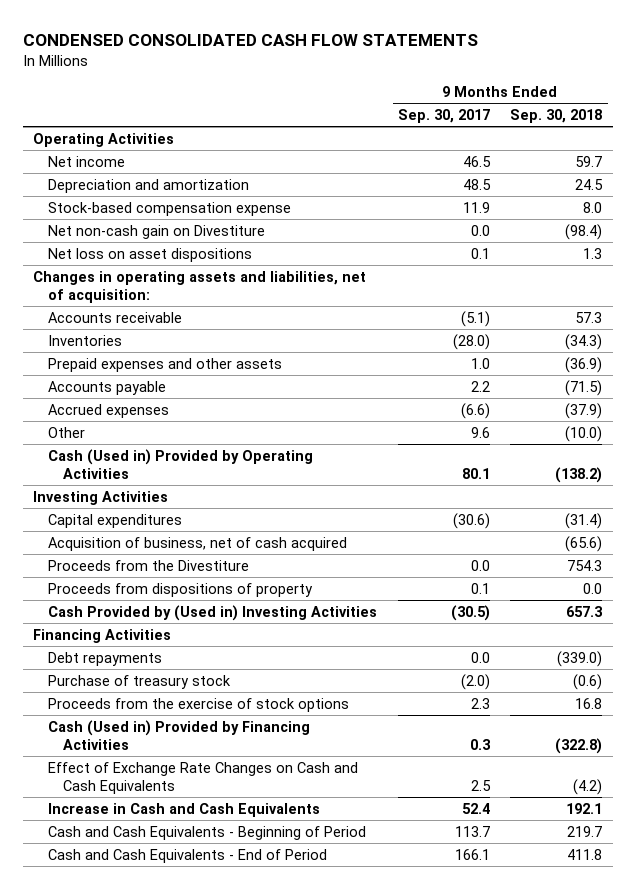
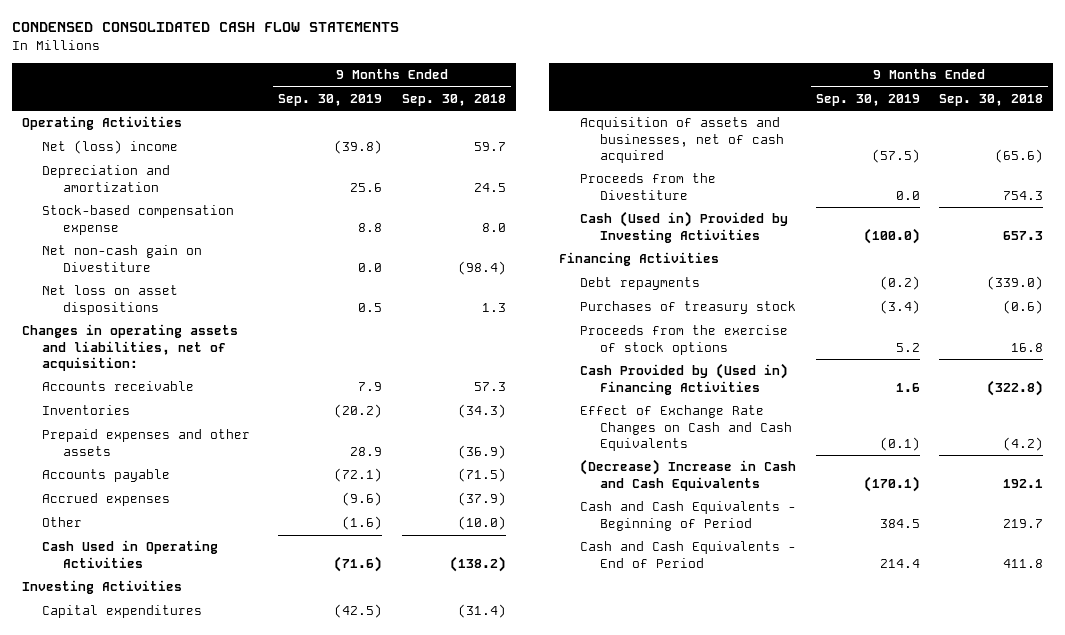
[397,109,490,124] Sep. 30, 2017 -> none
none -> [278,93,383,106] Sep. 30, 2019
[48,155,126,167] Net income -> [42,140,179,155] Net (loss) income
[48,448,314,480] Cash (Used in) Provided by Operating Activities -> [42,540,219,568] Cash Used in Operating Activities
[48,536,348,551] Acquisition of business, net of cash acquired -> [579,117,785,164] Acquisition of assets and businesses, net of cash acquired
[48,582,314,597] Proceeds from dispositions of property -> none
[48,604,378,621] Cash Provided by (Used in) Investing Activities -> [579,211,788,243] Cash (Used in) Provided by Investing Activities
[48,674,232,689] Purchase of treasury stock -> [579,301,796,315] Purchases of treasury stock
[48,719,311,751] Cash (Used in) Provided by Financing Activities -> [579,363,788,395] Cash Provided by (Used in) Financing Activities
[48,802,321,817] Increase in Cash and Cash Equivalents -> [579,459,796,491] (Decrease) Increase in Cash and Cash Equivalents

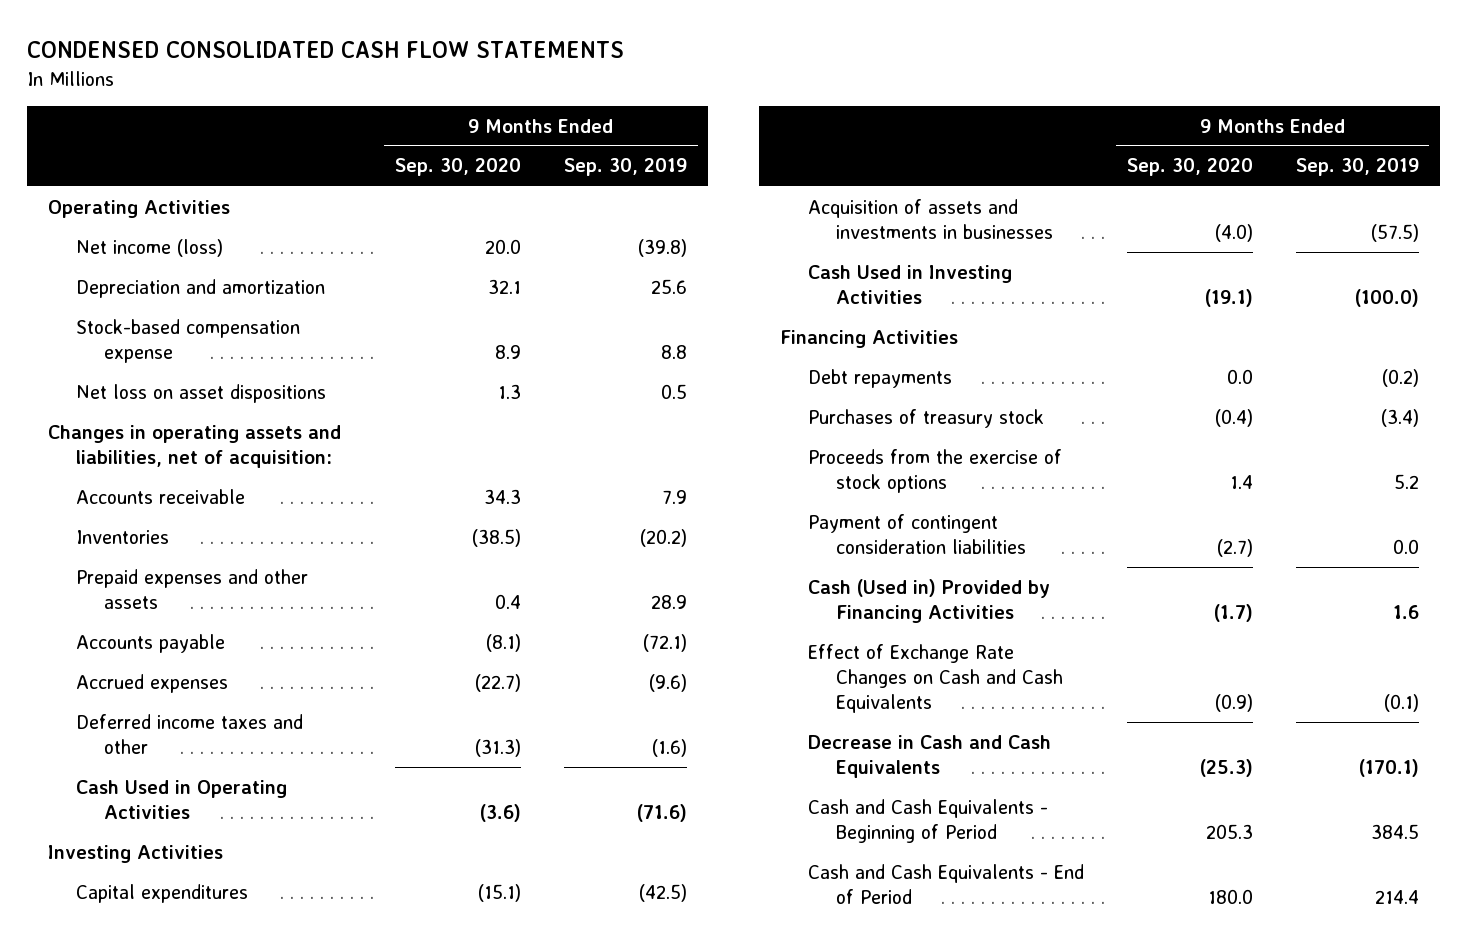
[402,93,507,106] Sep. 30, 2018 -> none
none -> [394,158,521,177] Sep. 30, 2020
[42,140,179,155] Net (loss) income -> [76,238,224,257] Net income (loss)
[42,245,203,272] Net non-cash gain on Divestiture -> none
[42,517,83,528] Other -> [76,713,304,755] Deferred income taxes and other
[579,173,716,200] Proceeds from the Divestiture -> none
[579,117,785,164] Acquisition of assets and businesses, net of cash acquired -> [807,198,1053,240] Acquisition of assets and investments in businesses
[579,211,788,243] Cash (Used in) Provided by Investing Activities -> [807,264,1012,305] Cash Used in Investing Activities
none -> [807,513,1026,555] Payment of contingent consideration liabilities
[579,363,788,395] Cash Provided by (Used in) Financing Activities -> [807,578,1050,624] Cash (Used in) Provided by Financing Activities
[579,459,796,491] (Decrease) Increase in Cash and Cash Equivalents -> [807,734,1051,779] Decrease in Cash and Cash Equivalents

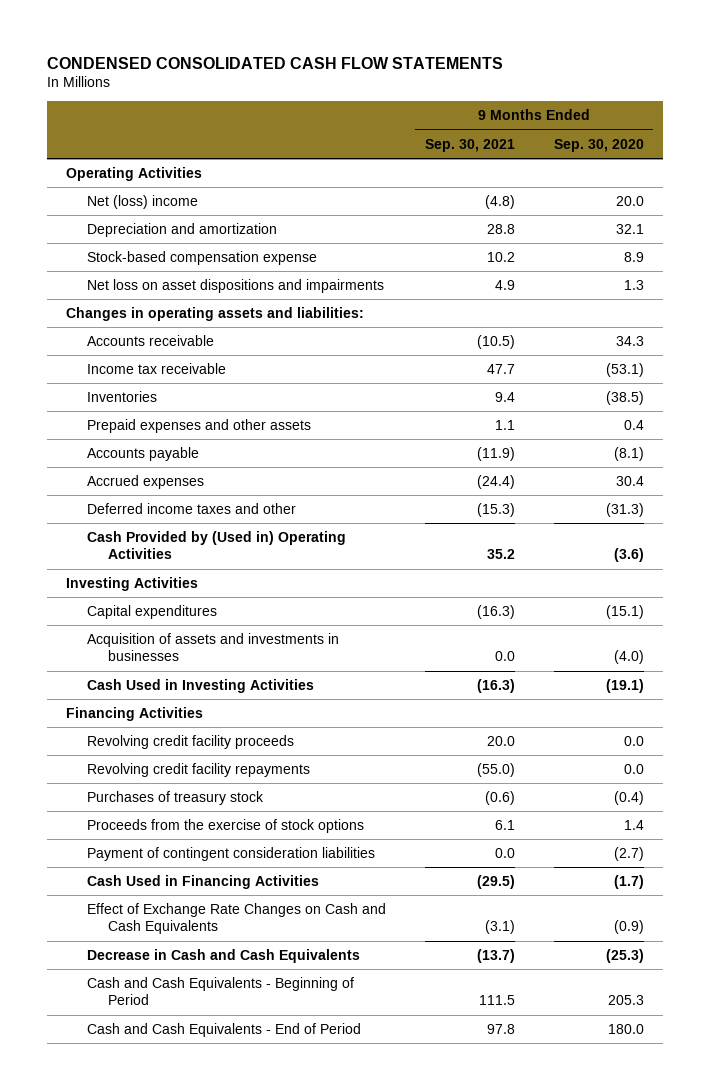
[563,158,687,177] Sep. 30, 2019 -> none
none -> [425,138,516,152] Sep. 30, 2021
[76,238,224,257] Net income (loss) -> [87,194,199,209] Net (loss) income
[76,383,327,403] Net loss on asset dispositions -> [87,278,385,293] Net loss on asset dispositions and impairments
[48,424,342,469] Changes in operating assets and liabilities, net of acquisition: -> [66,306,365,321] Changes in operating assets and liabilities:
none -> [87,362,227,374] Income tax receivable
[474,673,521,692] (22.7) -> [615,475,644,486] 30.4
[76,779,288,820] Cash Used in Operating Activities -> [87,530,347,560] Cash Provided by (Used in) Operating Activities
[807,368,952,388] Debt repayments -> none
none -> [87,734,295,749] Revolving credit facility proceeds
none -> [87,762,311,777] Revolving credit facility repayments
[807,578,1050,624] Cash (Used in) Provided by Financing Activities -> [87,874,320,889] Cash Used in Financing Activities

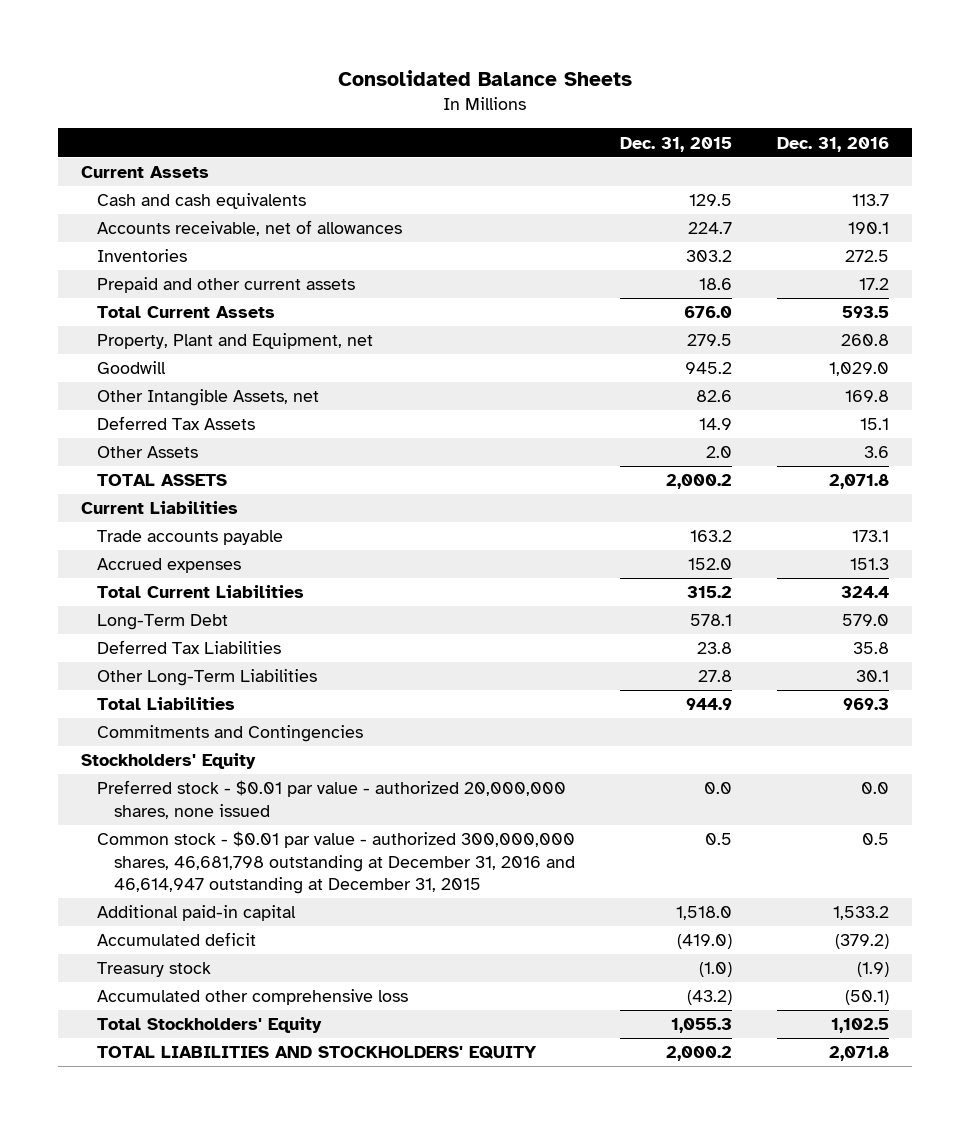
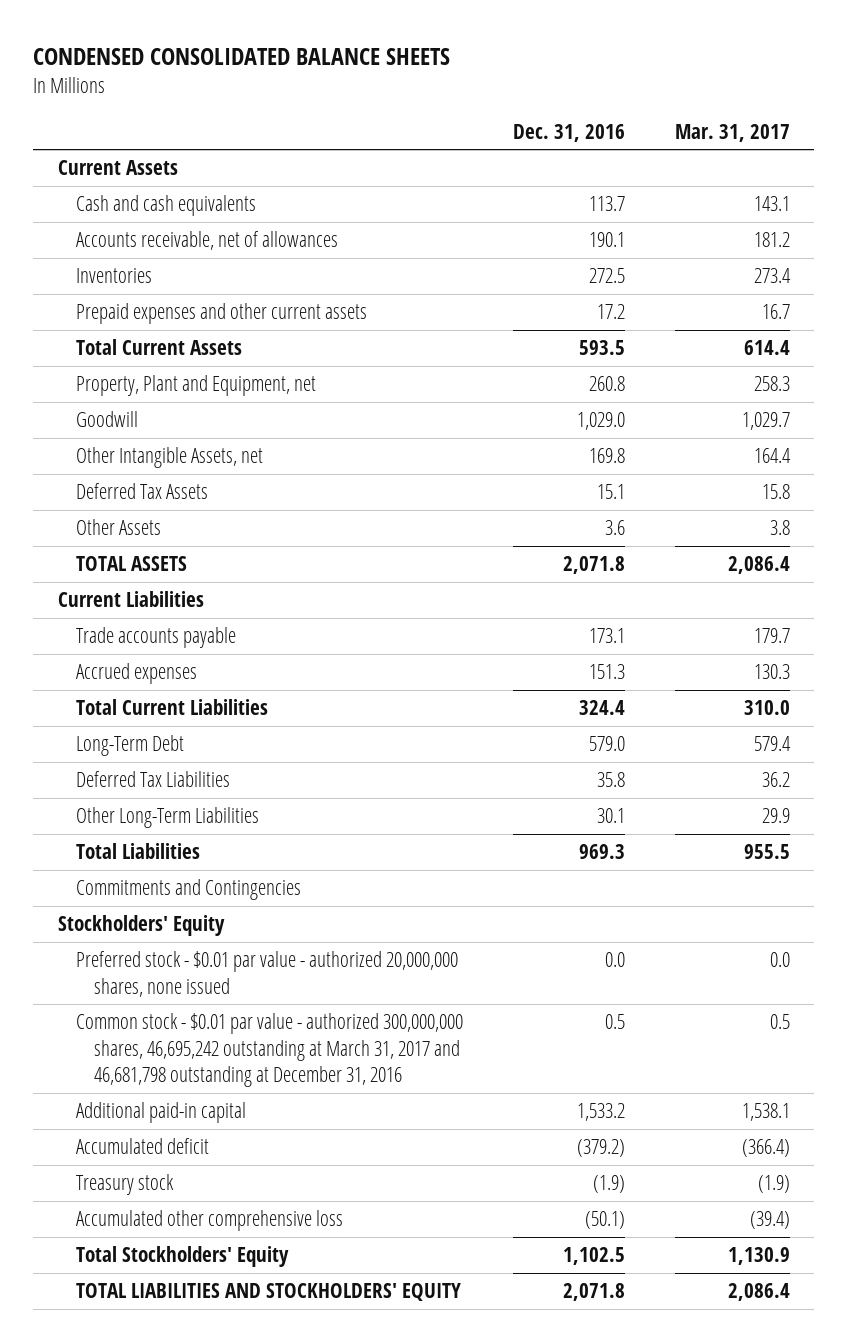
[337,69,632,86] Consolidated Balance Sheets -> [32,47,450,65] CONDENSED CONSOLIDATED BALANCE SHEETS
[620,136,733,152] Dec. 31, 2015 -> none
none -> [674,123,790,142] Mar. 31, 2017
[97,277,356,294] Prepaid and other current assets -> [75,303,367,325] Prepaid expenses and other current assets
[97,831,576,894] Common stock - $0.01 par value - authorized 300,000,000 shares, 46,681,798 outstanding at December 31, 2016 and 46,614,947 outstanding at December 31, 2015 -> [75,1013,463,1088] Common stock - $0.01 par value - authorized 300,000,000 shares, 46,695,242 outstanding at March 31, 2017 and 46,681,798 outstanding at December 31, 2016

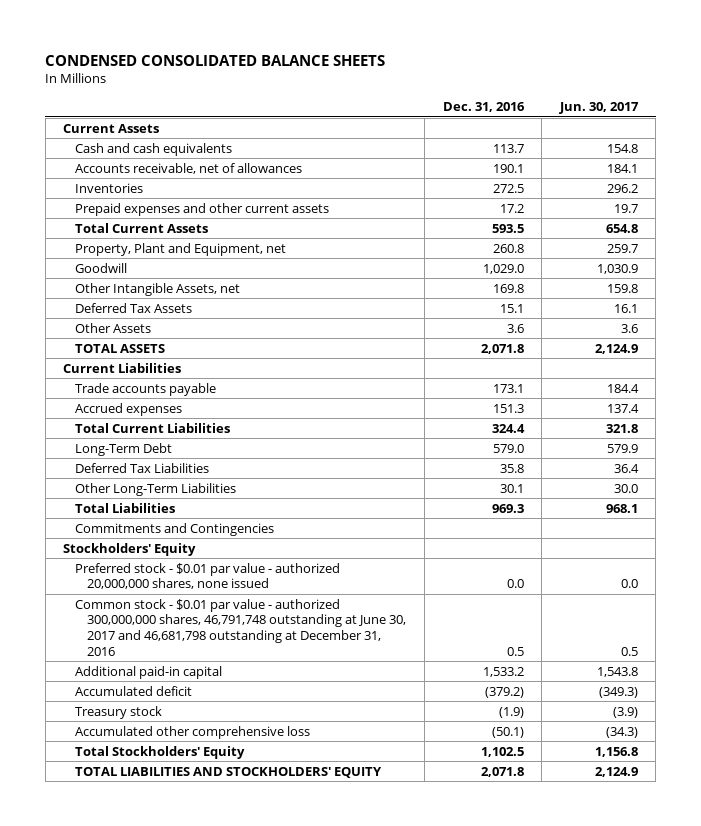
[674,123,790,142] Mar. 31, 2017 -> none
none -> [558,102,639,115] Jun. 30, 2017
[75,1013,463,1088] Common stock - $0.01 par value - authorized 300,000,000 shares, 46,695,242 outstanding at March 31, 2017 and 46,681,798 outstanding at December 31, 2016 -> [75,598,407,656] Common stock - $0.01 par value - authorized 300,000,000 shares, 46,791,748 outstanding at June 30, 2017 and 46,681,798 outstanding at December 31, 2016

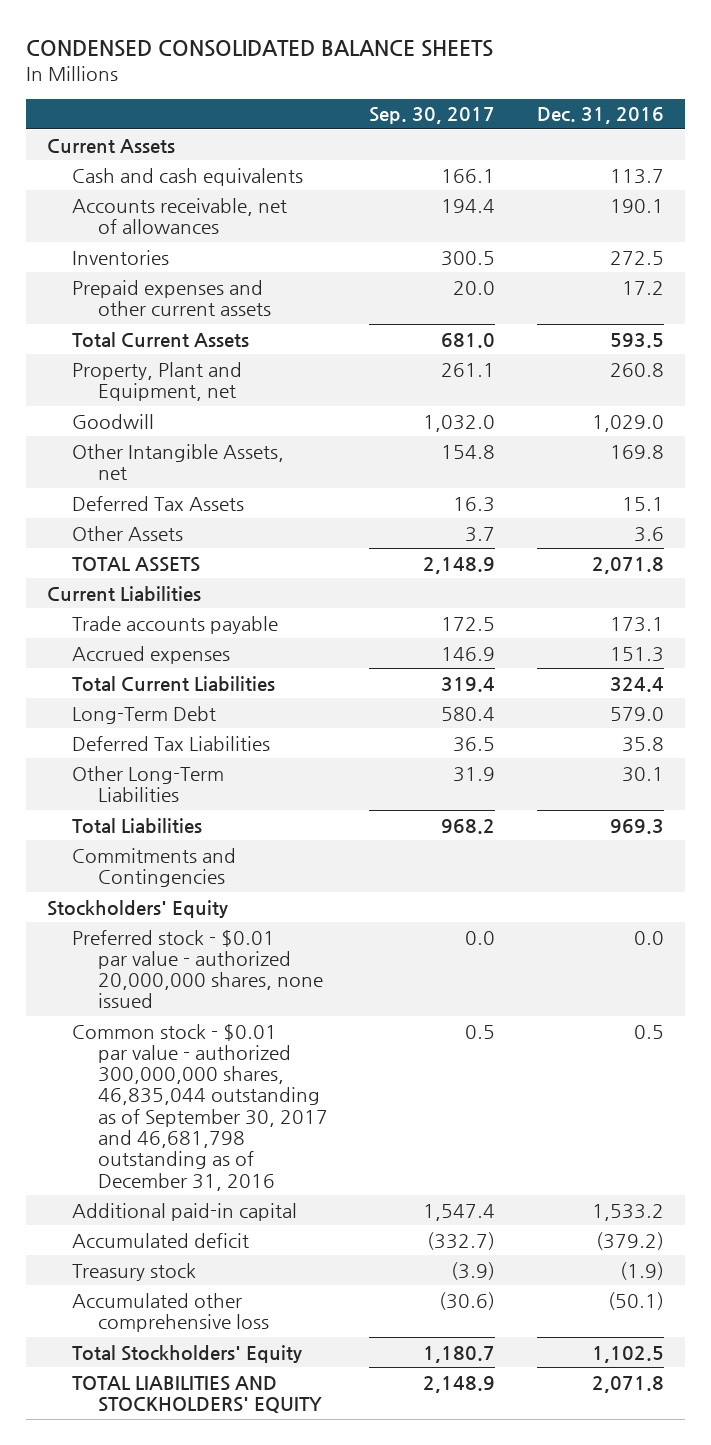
[558,102,639,115] Jun. 30, 2017 -> none
none -> [369,107,496,125] Sep. 30, 2017
[75,598,407,656] Common stock - $0.01 par value - authorized 300,000,000 shares, 46,791,748 outstanding at June 30, 2017 and 46,681,798 outstanding at December 31, 2016 -> [72,1023,328,1191] Common stock - $0.01 par value - authorized 300,000,000 shares, 46,835,044 outstanding as of September 30, 2017 and 46,681,798 outstanding as of December 31, 2016

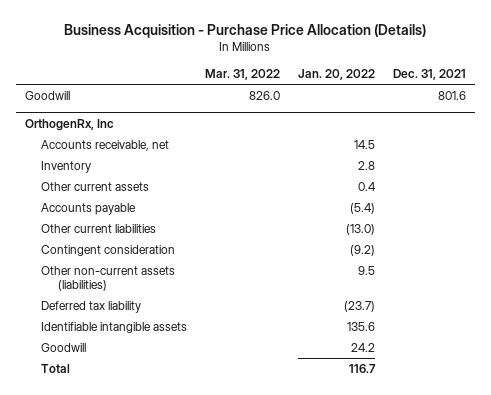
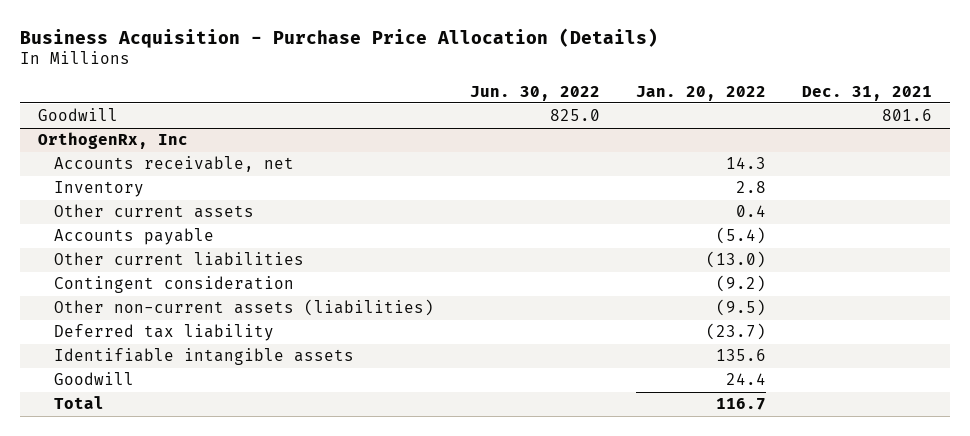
[205,69,281,81] Mar. 31, 2022 -> none
none -> [470,85,601,101] Jun. 30, 2022
[353,140,375,150] 14.5 -> [726,157,767,170] 14.3
[357,266,375,276] 9.5 -> [716,299,767,317] (9.5)
[350,343,375,353] 24.2 -> [726,373,767,386] 24.4

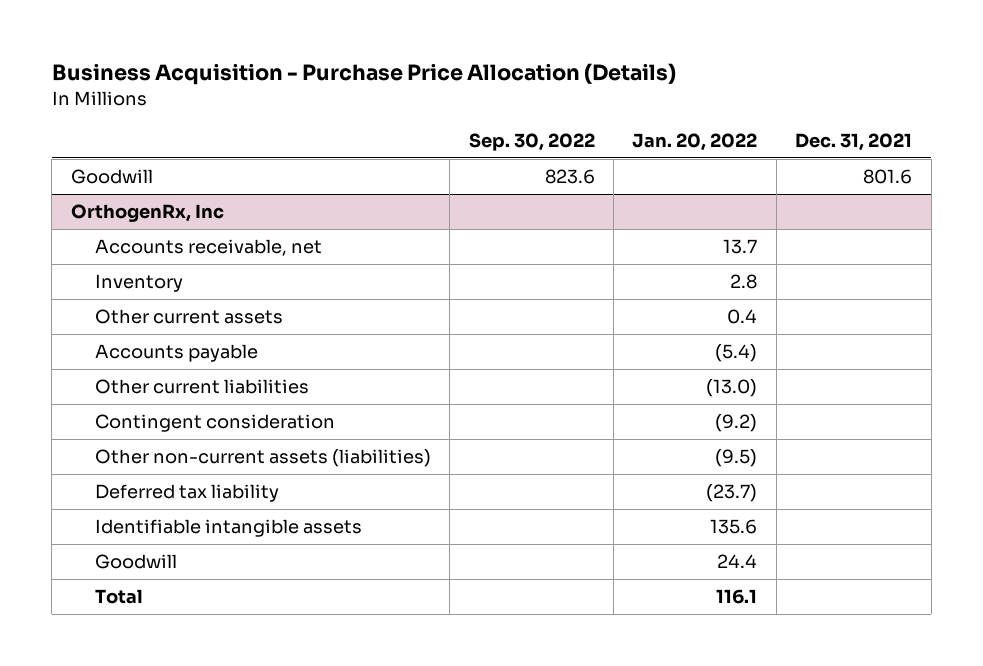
[470,85,601,101] Jun. 30, 2022 -> none
none -> [468,133,595,152] Sep. 30, 2022
[726,157,767,170] 14.3 -> [723,239,758,255] 13.7
[716,398,767,411] 116.7 -> [716,589,758,605] 116.1

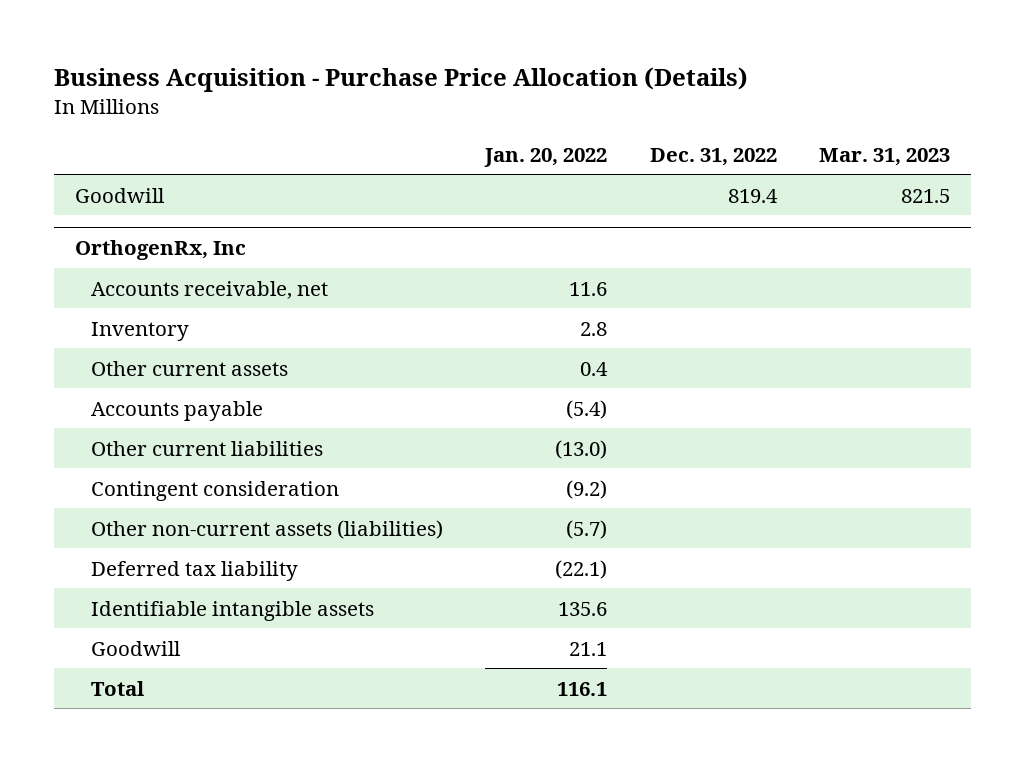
[468,133,595,152] Sep. 30, 2022 -> none
[795,133,913,152] Dec. 31, 2021 -> none
none -> [649,147,777,166] Dec. 31, 2022
none -> [819,147,951,166] Mar. 31, 2023
[723,239,758,255] 13.7 -> [569,281,608,296] 11.6
[715,449,758,468] (9.5) -> [566,519,608,539] (5.7)
[706,484,758,503] (23.7) -> [555,559,608,579] (22.1)
[717,554,758,569] 24.4 -> [569,641,608,656] 21.1

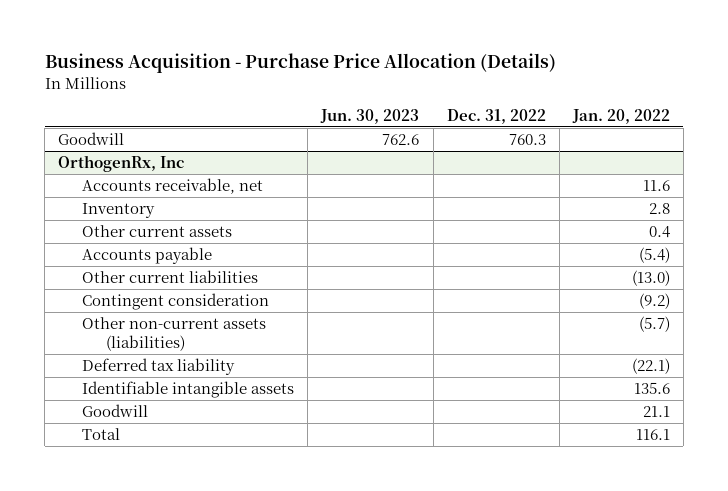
[819,147,951,166] Mar. 31, 2023 -> none
none -> [320,108,420,124] Jun. 30, 2023
[727,188,778,203] 819.4 -> [508,134,546,146] 760.3

